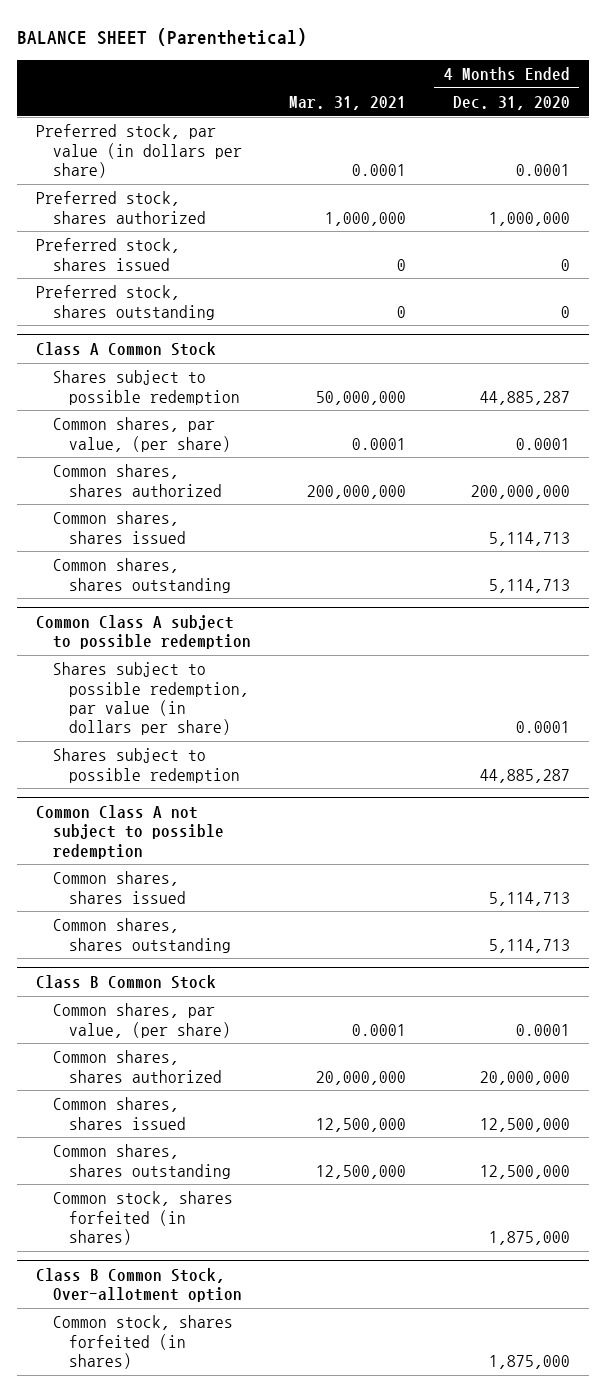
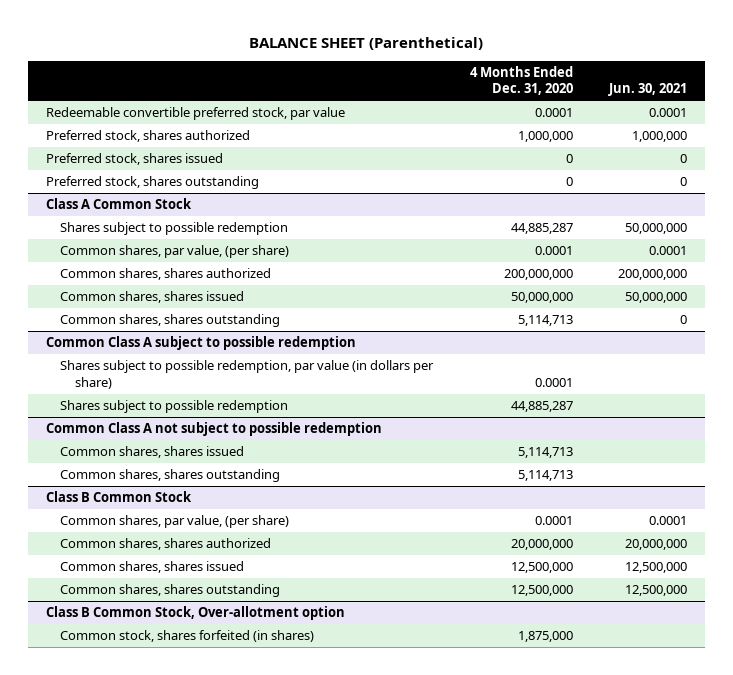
[288,96,406,111] Mar. 31, 2021 -> none
none -> [607,83,687,97] Jun. 30, 2021
[36,124,242,179] Preferred stock, par value (in dollars per share) -> [46,107,346,121] Redeemable convertible preferred stock, par value
[488,531,570,546] 5,114,713 -> [510,292,573,304] 50,000,000
[52,1191,233,1246] Common stock, shares forfeited (in shares) -> none

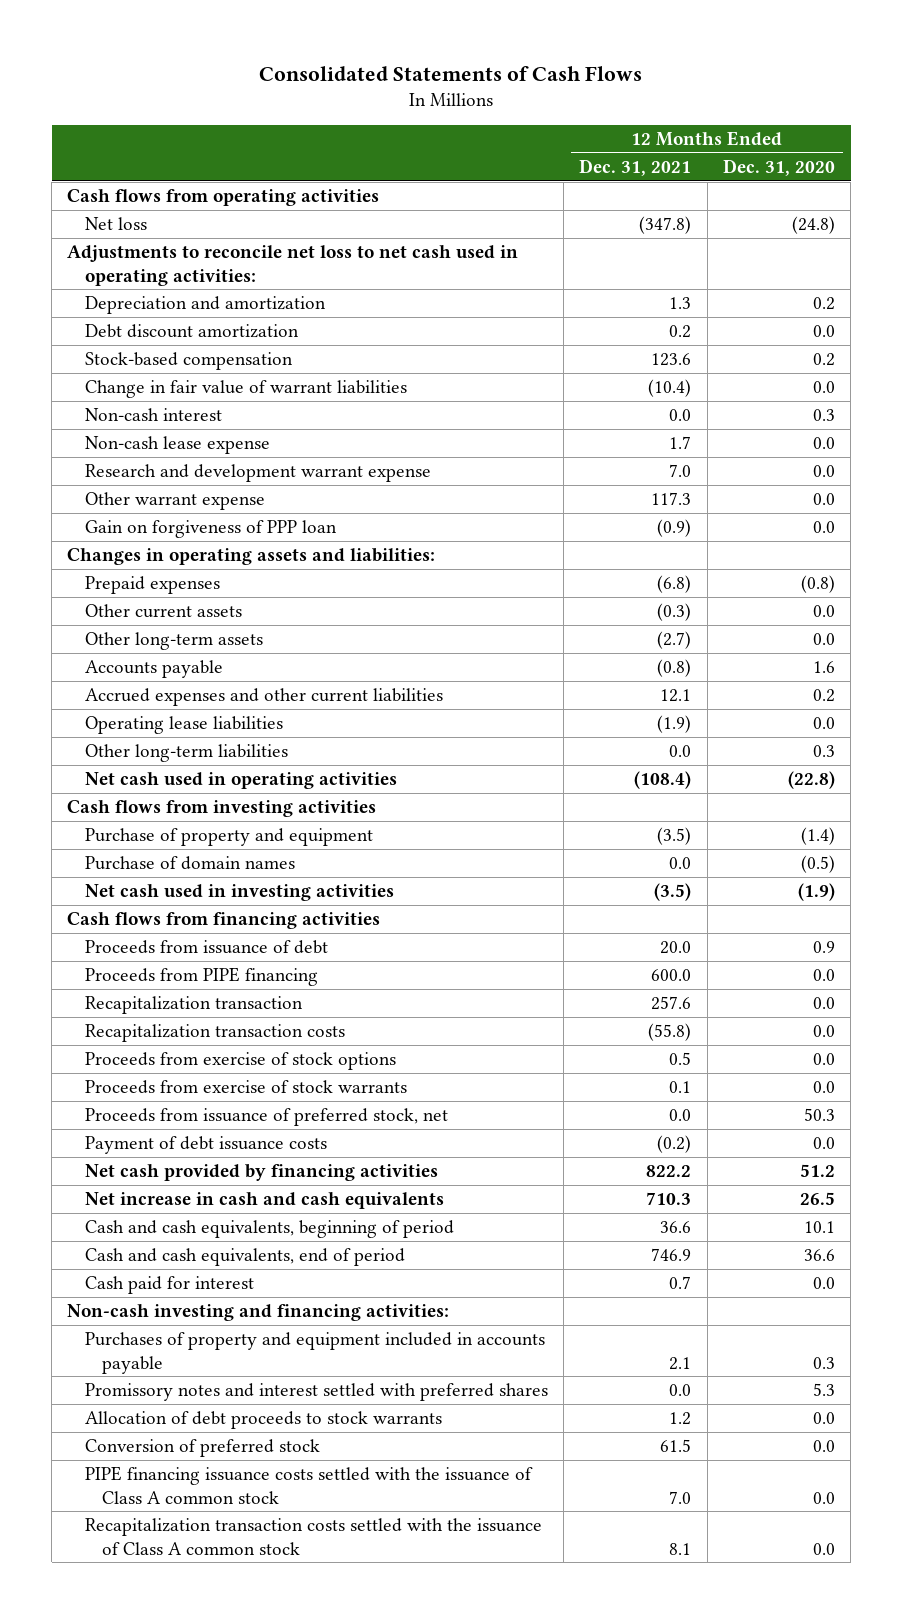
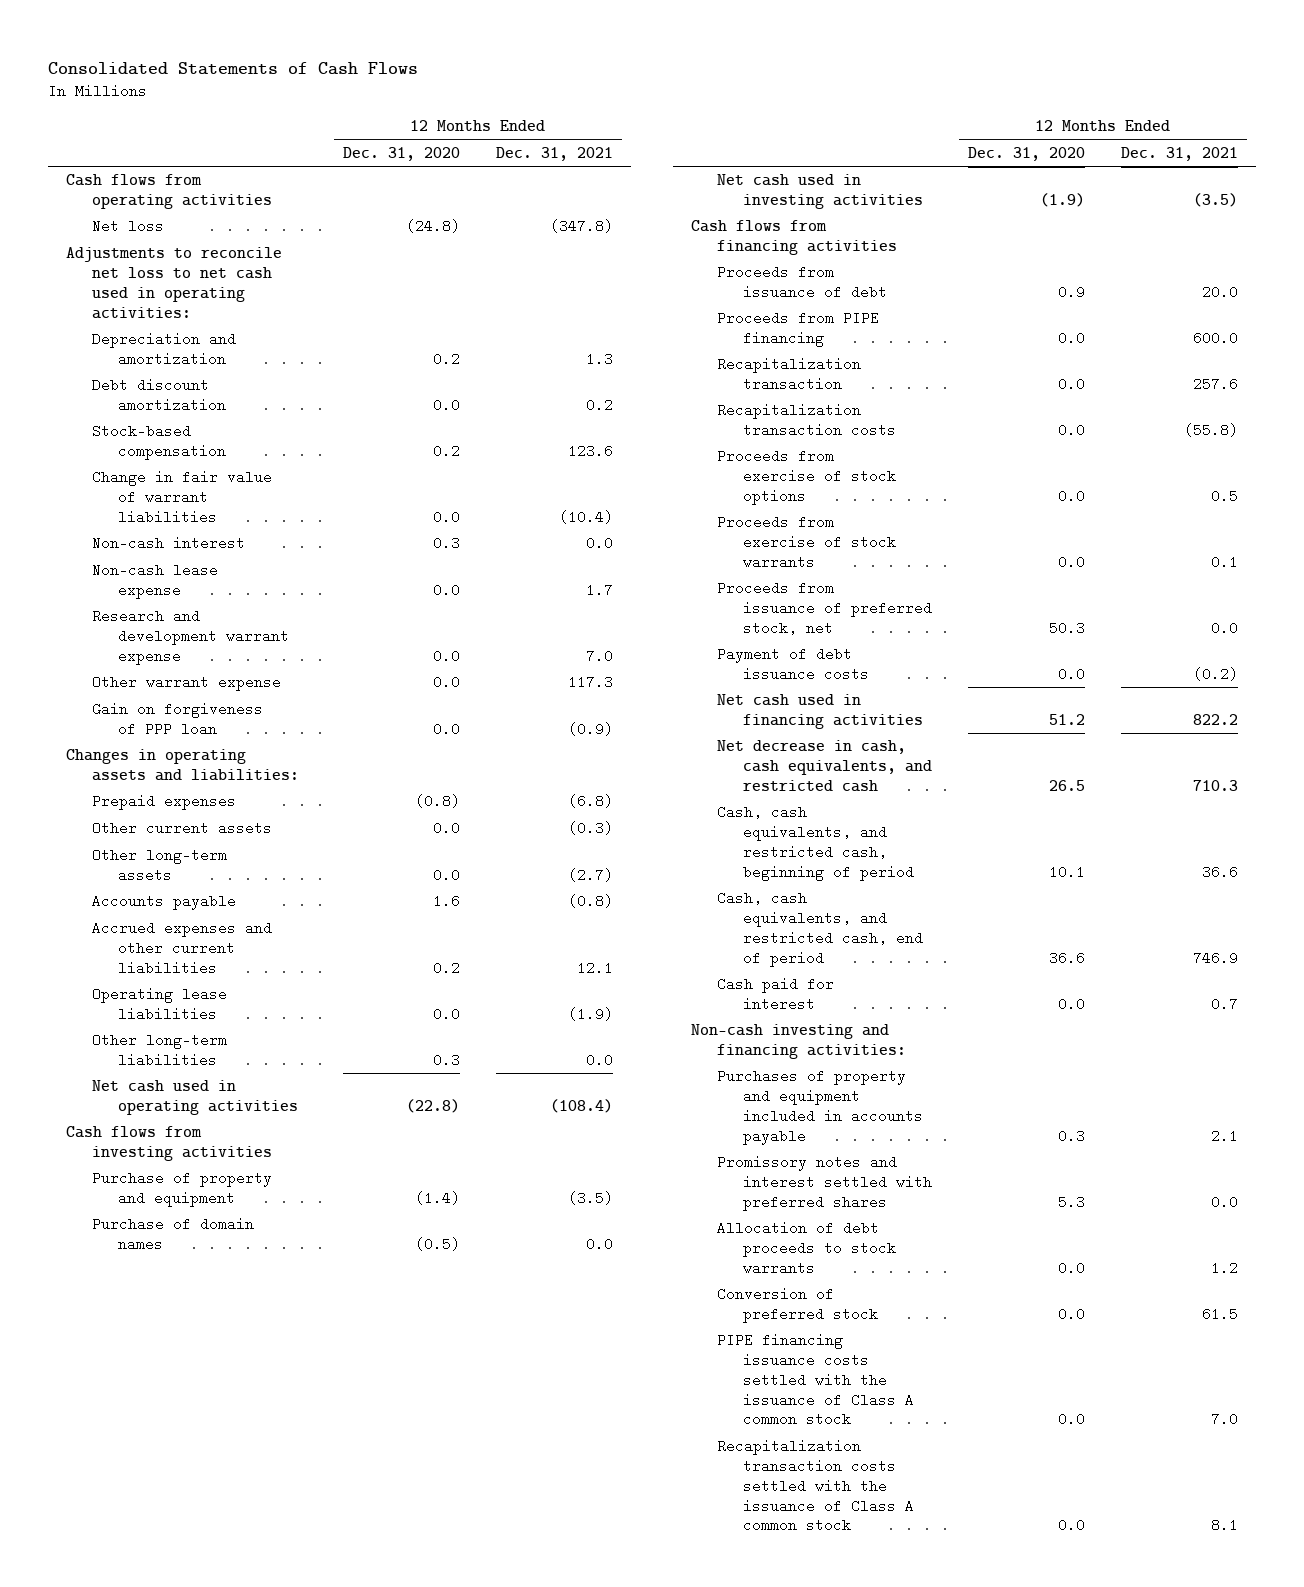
[84,1164,438,1182] Net cash provided by financing activities -> [716,694,924,730] Net cash used in financing activities
[84,1192,444,1210] Net increase in cash and cash equivalents -> [716,740,933,792] Net decrease in cash, cash equivalents, and restricted cash
[84,1220,454,1239] Cash and cash equivalents, beginning of period -> [716,805,915,881] Cash, cash equivalents, and restricted cash, beginning of period
[84,1248,405,1267] Cash and cash equivalents, end of period -> [716,891,924,967] Cash, cash equivalents, and restricted cash, end of period

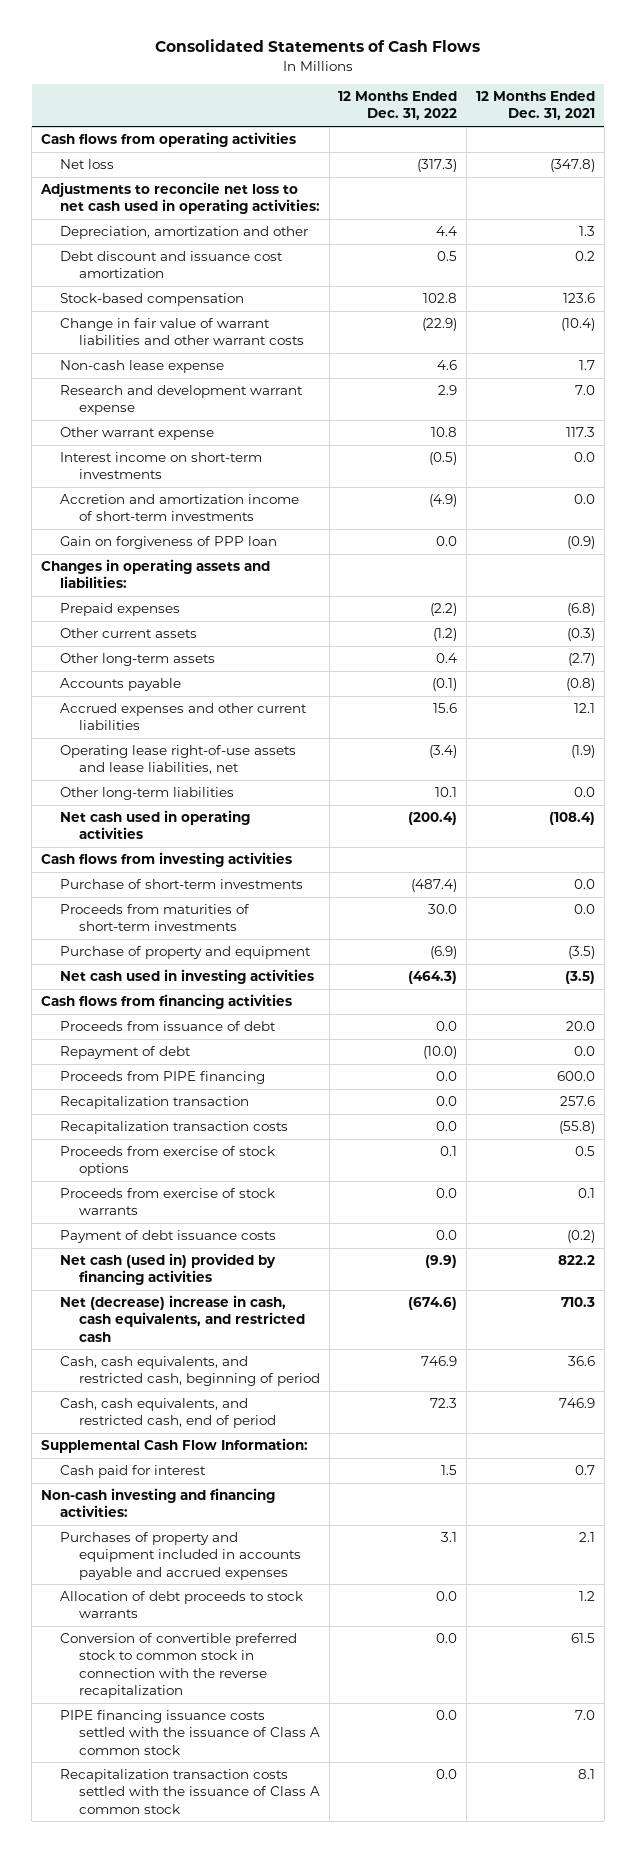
[343,147,461,162] Dec. 31, 2020 -> none
none -> [338,91,458,121] 12 Months Ended Dec. 31, 2022
[92,332,237,367] Depreciation and amortization -> [59,226,308,240] Depreciation, amortization and other
[92,378,227,413] Debt discount amortization -> [59,251,283,279] Debt discount and issuance cost amortization
[92,536,246,551] Non-cash interest -> none
[92,470,273,524] Change in fair value of warrant liabilities -> [59,318,304,346] Change in fair value of warrant liabilities and other warrant costs
none -> [59,452,262,480] Interest income on short-term investments
none -> [59,494,299,522] Accretion and amortization income of short-term investments
[92,987,228,1022] Operating lease liabilities -> [59,745,296,775] Operating lease right-of-use assets and lease liabilities, net
none -> [59,879,303,890] Purchase of short-term investments
none -> [59,904,250,932] Proceeds from maturities of short-term investments
[92,1217,255,1252] Purchase of domain names -> none
none -> [59,1046,191,1060] Repayment of debt
[716,581,933,635] Proceeds from issuance of preferred stock, net -> none
[716,694,924,730] Net cash used in financing activities -> [59,1253,276,1286] Net cash (used in) provided by financing activities
[716,740,933,792] Net decrease in cash, cash equivalents, and restricted cash -> [59,1295,305,1342] Net (decrease) increase in cash, cash equivalents, and restricted cash
none -> [40,1438,308,1454] Supplemental Cash Flow Information:
[716,1155,933,1211] Promissory notes and interest settled with preferred shares -> none
[716,1069,924,1145] Purchases of property and equipment included in accounts payable -> [59,1532,301,1580] Purchases of property and equipment included in accounts payable and accrued expenses
[716,1287,879,1324] Conversion of preferred stock -> [59,1633,297,1698] Conversion of convertible preferred stock to common stock in connection with the reverse recapitalization

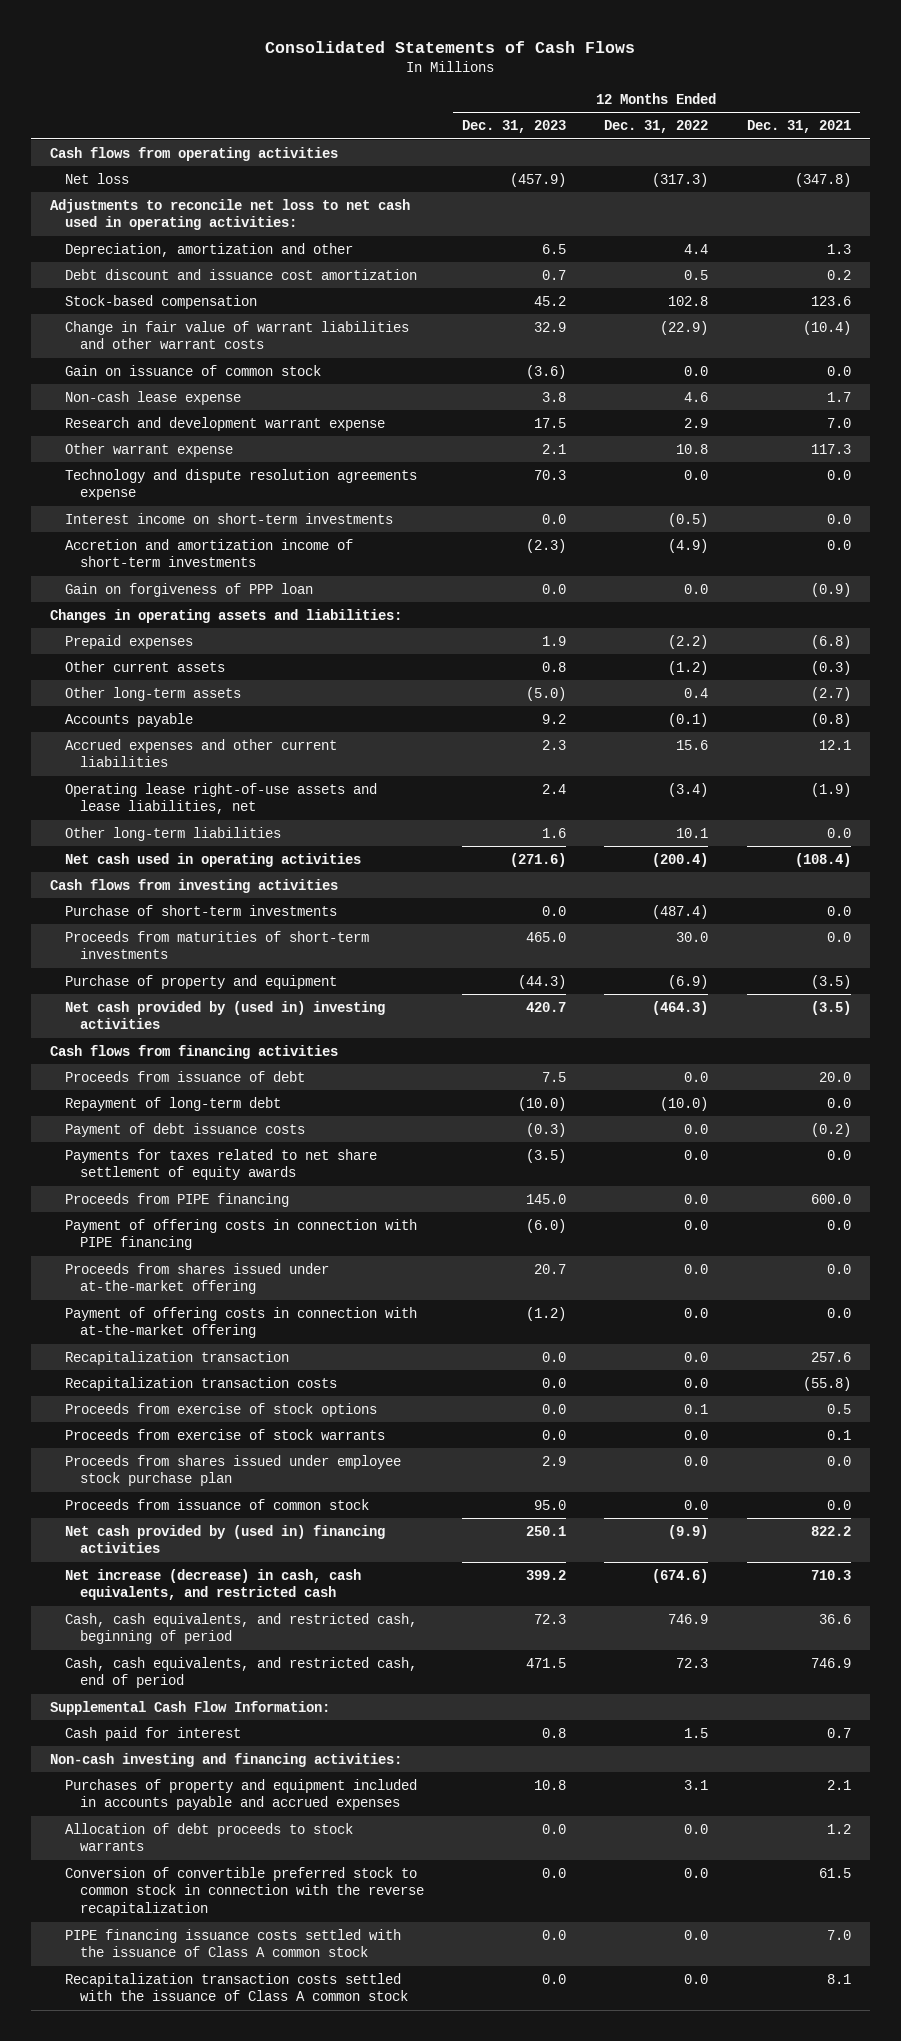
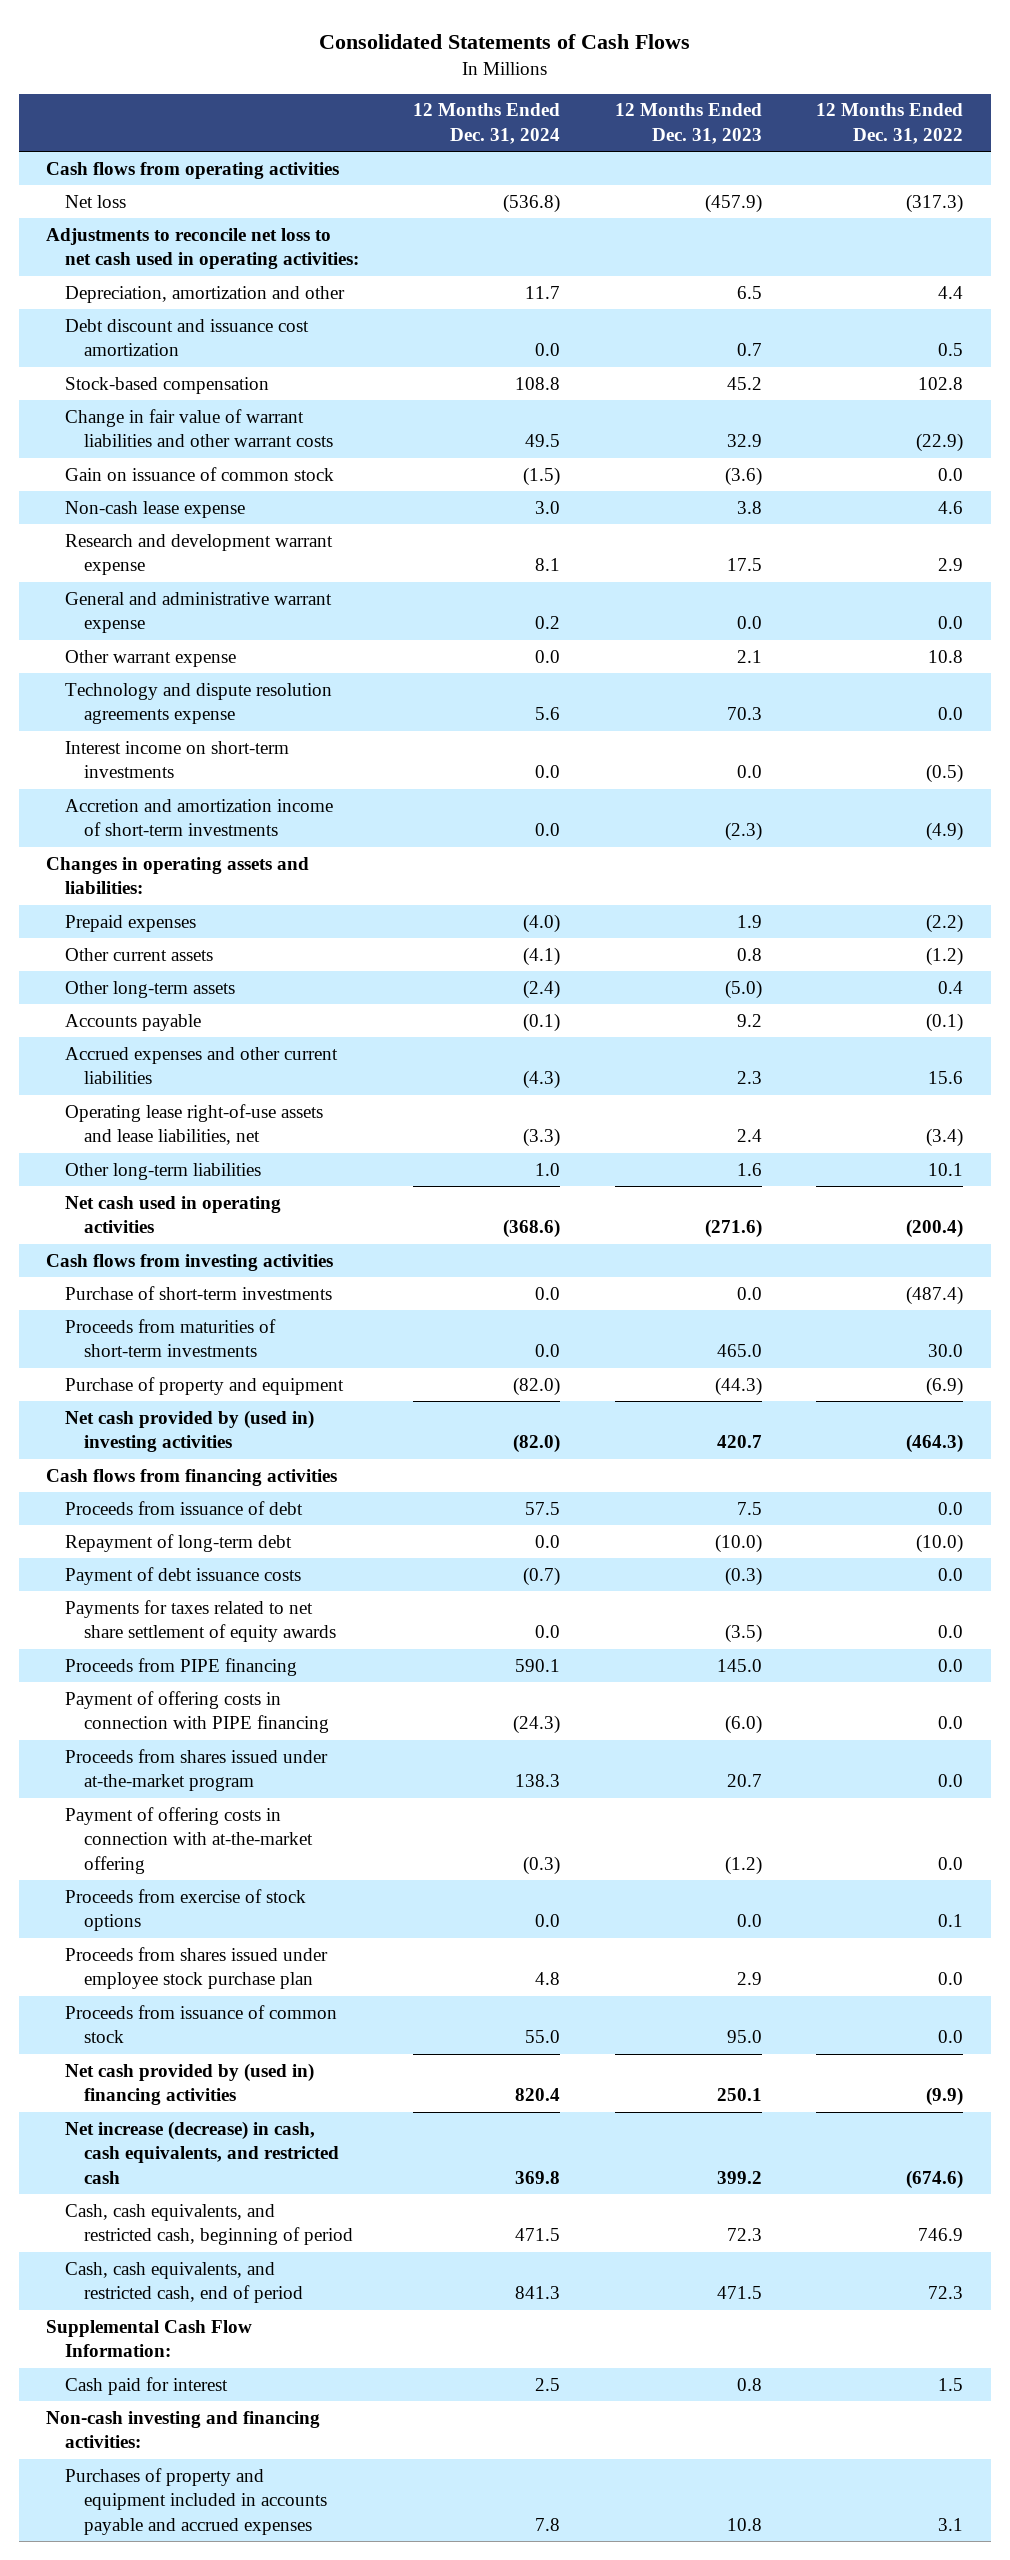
[746,120,851,134] Dec. 31, 2021 -> none
none -> [413,103,561,144] 12 Months Ended Dec. 31, 2024
none -> [65,591,333,634] General and administrative warrant expense
[65,582,314,597] Gain on forgiveness of PPP loan -> none
[65,1262,330,1295] Proceeds from shares issued under at-the-market offering -> [65,1748,329,1792] Proceeds from shares issued under at-the-market program
[65,1350,290,1365] Recapitalization transaction -> none
[65,1376,338,1391] Recapitalization transaction costs -> none
[65,1428,386,1440] Proceeds from exercise of stock warrants -> none
[65,1822,354,1852] Allocation of debt proceeds to stock warrants -> none
[65,1866,425,1917] Conversion of convertible preferred stock to common stock in connection with the reverse recapitalization -> none
[65,1928,402,1958] PIPE financing issuance costs settled with the issuance of Class A common stock -> none
[65,1972,409,2002] Recapitalization transaction costs settled with the issuance of Class A common stock -> none

